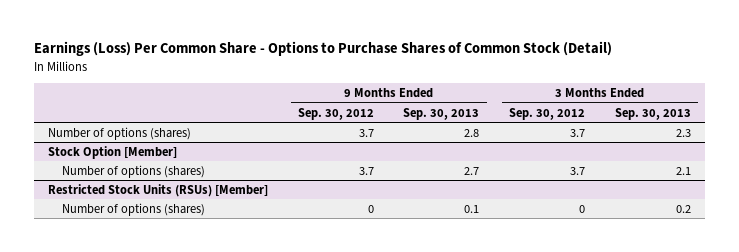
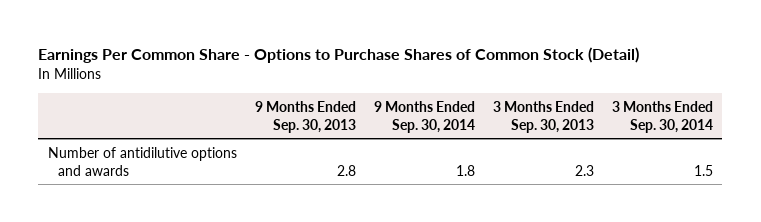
[33,41,612,57] Earnings (Loss) Per Common Share - Options to Purchase Shares of Common Stock (Detail) -> [38,47,640,64] Earnings Per Common Share - Options to Purchase Shares of Common Stock (Detail)
[297,107,374,120] Sep. 30, 2012 -> none
[508,107,585,120] Sep. 30, 2012 -> none
none -> [373,100,475,133] 9 Months Ended Sep. 30, 2014
none -> [612,100,714,133] 3 Months Ended Sep. 30, 2014
[48,145,178,159] Stock Option [Member] -> none
[62,164,206,178] Number of options (shares) -> none
[48,183,269,197] Restricted Stock Units (RSUs) [Member] -> none
[62,202,206,216] Number of options (shares) -> none
[48,126,192,140] Number of options (shares) -> [47,146,237,176] Number of antidilutive options and awards

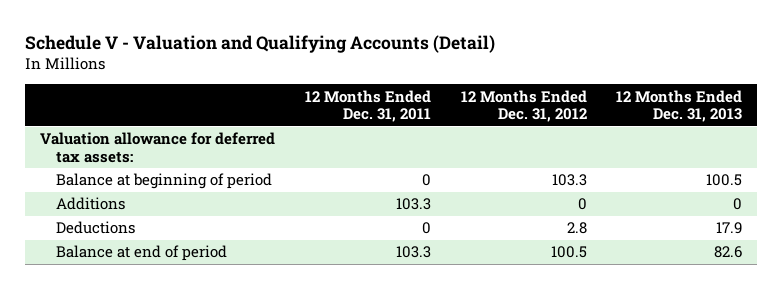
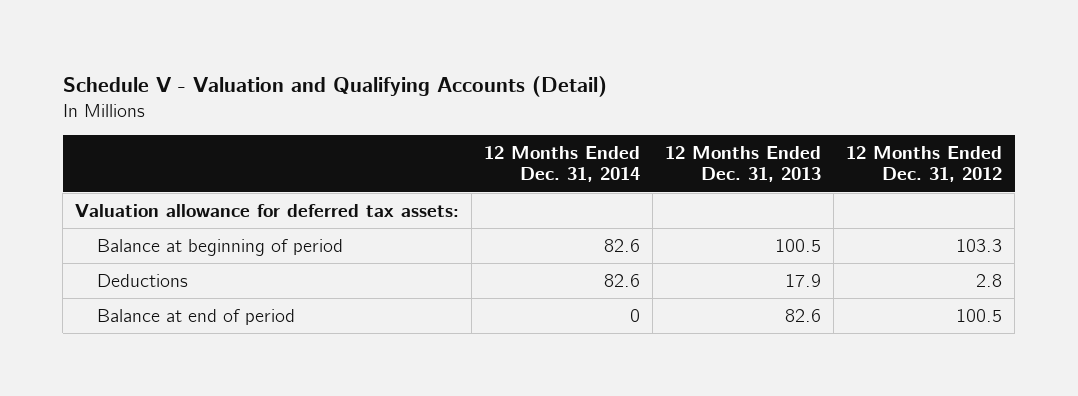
[304,89,431,123] 12 Months Ended Dec. 31, 2011 -> none
none -> [484,145,641,183] 12 Months Ended Dec. 31, 2014
[55,197,125,211] Additions -> none

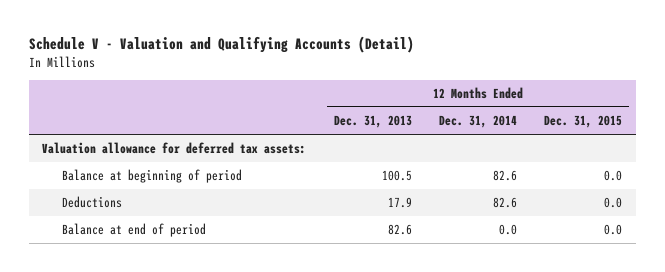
[846,145,1003,183] 12 Months Ended Dec. 31, 2012 -> none
none -> [544,115,623,129] Dec. 31, 2015
[630,308,641,322] 0 -> [498,224,517,236] 0.0

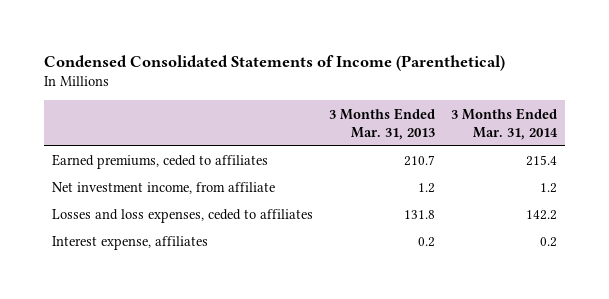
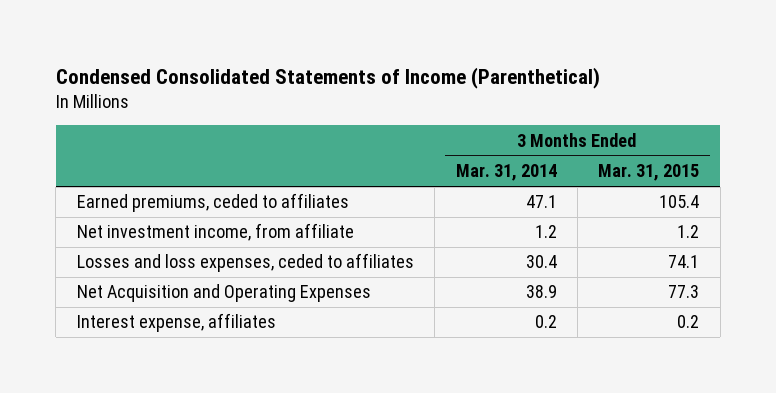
[329,107,436,140] 3 Months Ended Mar. 31, 2013 -> none
none -> [598,164,700,182] Mar. 31, 2015
[526,155,558,167] 215.4 -> [525,195,557,209] 47.1
[526,210,558,221] 142.2 -> [525,255,557,269] 30.4
none -> [76,284,371,303] Net Acquisition and Operating Expenses

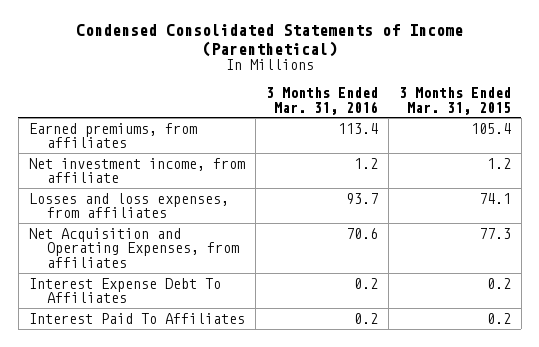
[455,164,557,182] Mar. 31, 2014 -> none
none -> [265,86,378,115] 3 Months Ended Mar. 31, 2016
[76,193,349,213] Earned premiums, ceded to affiliates -> [28,122,197,149] Earned premiums, from affiliates
[76,253,414,273] Losses and loss expenses, ceded to affiliates -> [28,192,229,219] Losses and loss expenses, from affiliates
[76,284,371,303] Net Acquisition and Operating Expenses -> [28,227,239,268] Net Acquisition and Operating Expenses, from affiliates
[76,313,276,333] Interest expense, affiliates -> [28,277,221,304] Interest Expense Debt To Affiliates
none -> [28,312,245,324] Interest Paid To Affiliates

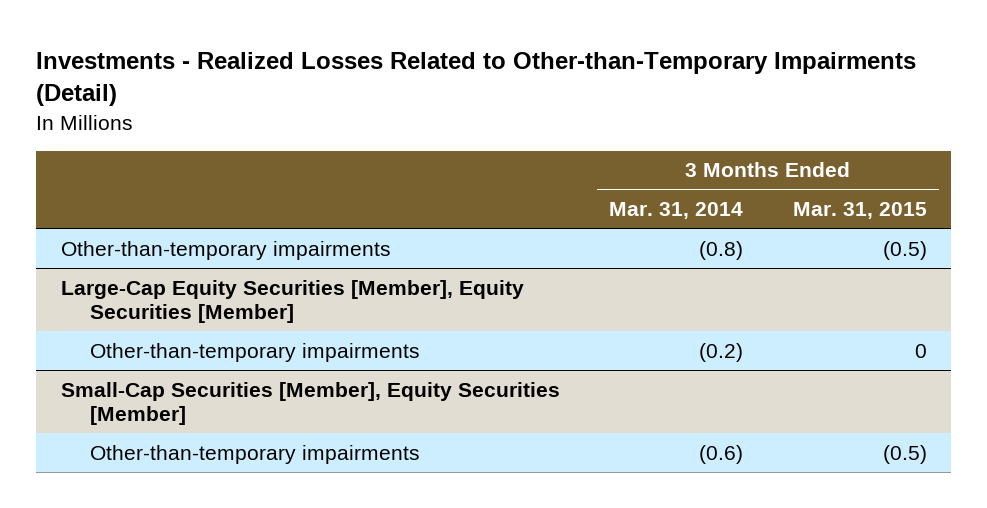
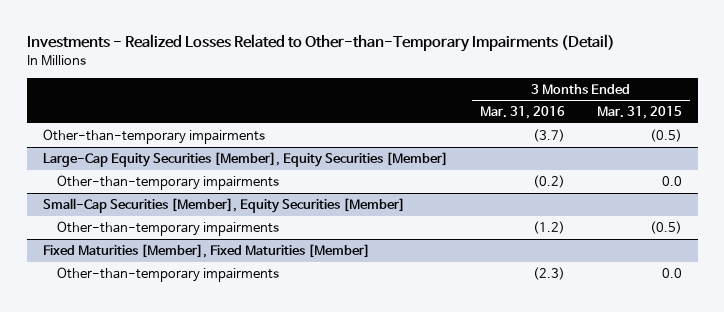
[609,201,744,219] Mar. 31, 2014 -> none
none -> [479,106,565,120] Mar. 31, 2016
[914,343,927,358] 0 -> [661,175,682,186] 0.0
none -> [42,243,370,258] Fixed Maturities [Member], Fixed Maturities [Member]
none -> [57,266,280,282] Other-than-temporary impairments

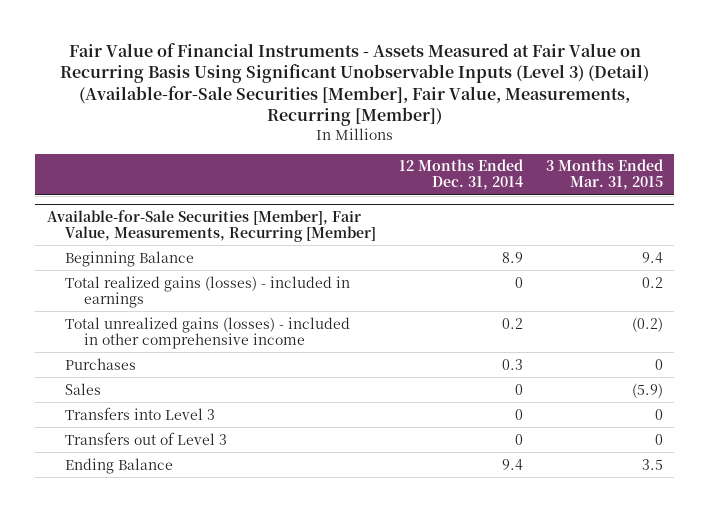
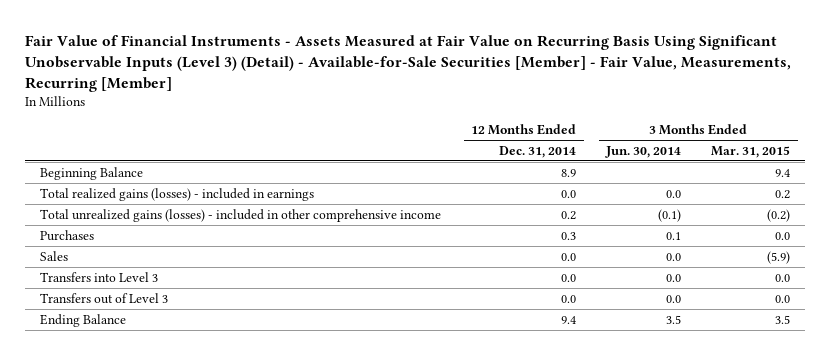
[59,42,649,127] Fair Value of Financial Instruments - Assets Measured at Fair Value on Recurring Basis Using Significant Unobservable Inputs (Level 3) (Detail) (Available-for-Sale Securities [Member], Fair Value, Measurements, Recurring [Member]) -> [24,34,791,92] Fair Value of Financial Instruments - Assets Measured at Fair Value on Recurring Basis Using Significant Unobservable Inputs (Level 3) (Detail) - Available-for-Sale Securities [Member] - Fair Value, Measurements, Recurring [Member]
none -> [605,145,682,158] Jun. 30, 2014
[46,209,377,242] Available-for-Sale Securities [Member], Fair Value, Measurements, Recurring [Member] -> none
[515,276,524,288] 0 -> [561,189,577,198] 0.0
[654,358,663,370] 0 -> [775,231,791,240] 0.0
[515,383,524,395] 0 -> [561,252,577,261] 0.0
[515,408,524,420] 0 -> [561,273,577,282] 0.0
[654,408,663,420] 0 -> [775,273,791,282] 0.0
[515,433,524,445] 0 -> [561,294,577,303] 0.0
[654,433,663,445] 0 -> [775,294,791,303] 0.0

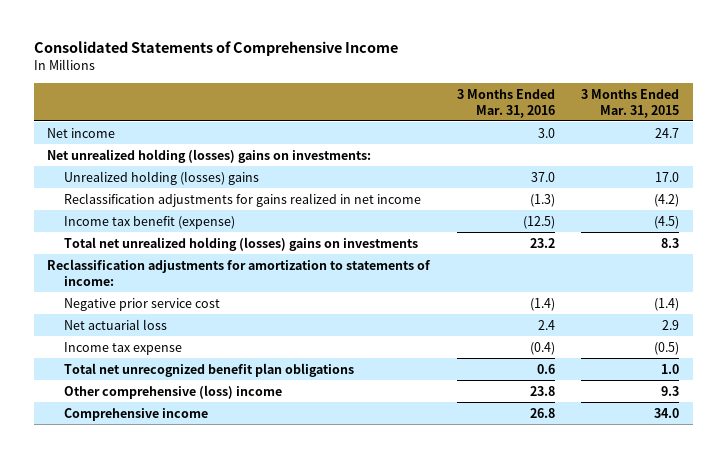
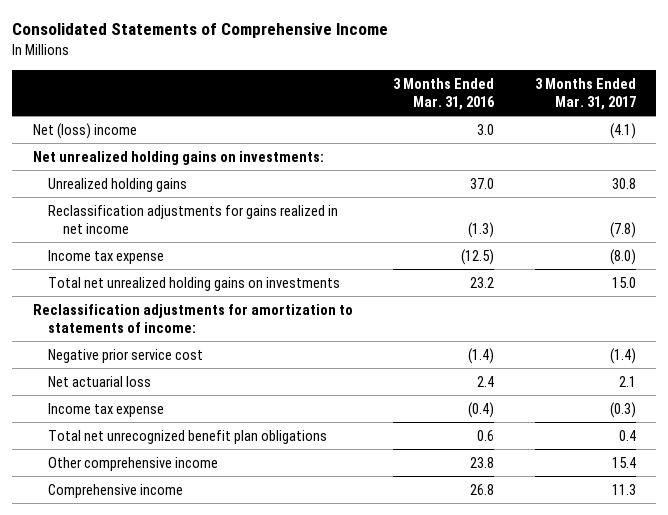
[581,88,680,118] 3 Months Ended Mar. 31, 2015 -> none
none -> [534,77,636,110] 3 Months Ended Mar. 31, 2017
[46,127,115,138] Net income -> [32,122,137,139] Net (loss) income
[46,148,371,163] Net unrealized holding (losses) gains on investments: -> [32,150,324,165] Net unrealized holding gains on investments:
[64,170,260,185] Unrealized holding (losses) gains -> [48,177,188,192] Unrealized holding gains
[64,215,236,229] Income tax benefit (expense) -> [48,249,165,264] Income tax expense
[64,236,419,251] Total net unrealized holding (losses) gains on investments -> [48,276,341,291] Total net unrealized holding gains on investments
[64,384,283,399] Other comprehensive (loss) income -> [48,456,219,471] Other comprehensive income

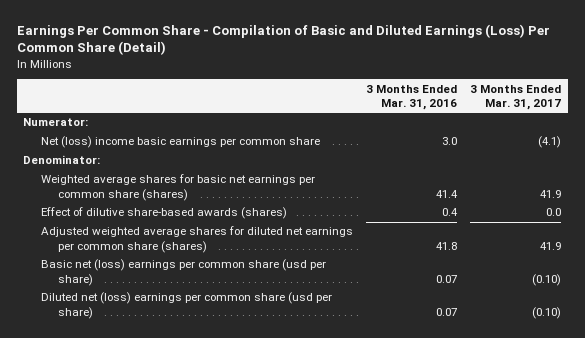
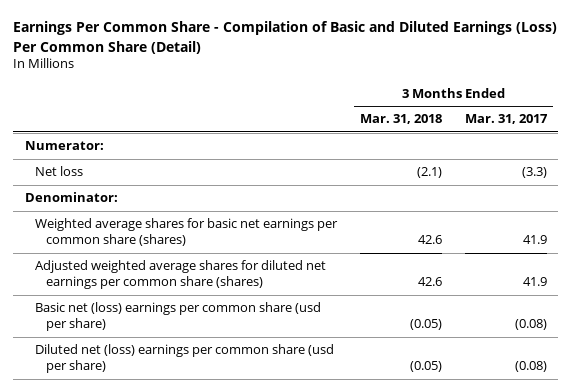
[365,84,457,111] 3 Months Ended Mar. 31, 2016 -> none
none -> [360,114,443,125] Mar. 31, 2018
[40,136,320,149] Net (loss) income basic earnings per common share -> [35,166,84,177] Net loss
[538,136,562,149] (4.1) -> [521,167,547,179] (3.3)
[40,207,287,220] Effect of dilutive share-based awards (shares) -> none
[532,273,562,286] (0.10) -> [514,319,547,331] (0.08)
[532,306,562,319] (0.10) -> [514,361,547,373] (0.08)

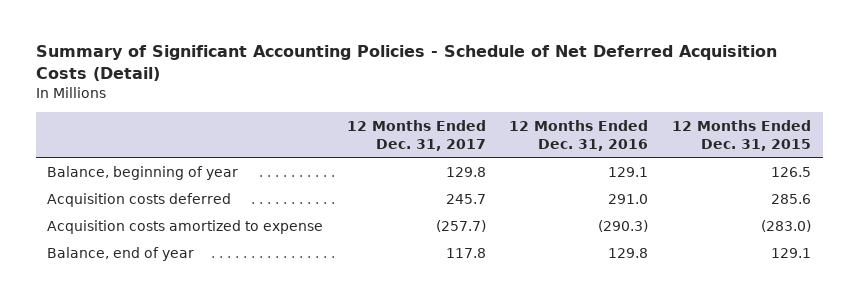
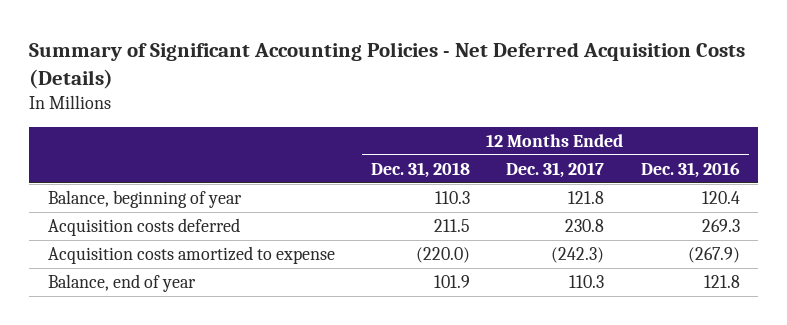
[35,45,777,82] Summary of Significant Accounting Policies - Schedule of Net Deferred Acquisition Costs (Detail) -> [29,42,746,90] Summary of Significant Accounting Policies - Net Deferred Acquisition Costs (Details)
[671,119,811,151] 12 Months Ended Dec. 31, 2015 -> none
none -> [371,161,471,178] Dec. 31, 2018
[445,166,486,177] 129.8 -> [568,190,605,204] 121.8
[608,166,649,177] 129.1 -> [701,190,740,204] 120.4
[445,193,486,204] 245.7 -> [565,218,605,232] 230.8
[608,193,649,204] 291.0 -> [701,218,740,232] 269.3
[435,219,486,232] (257.7) -> [551,246,605,263] (242.3)
[598,219,649,232] (290.3) -> [687,246,740,263] (267.9)
[445,247,486,258] 117.8 -> [569,274,605,288] 110.3
[608,247,649,258] 129.8 -> [703,274,740,288] 121.8

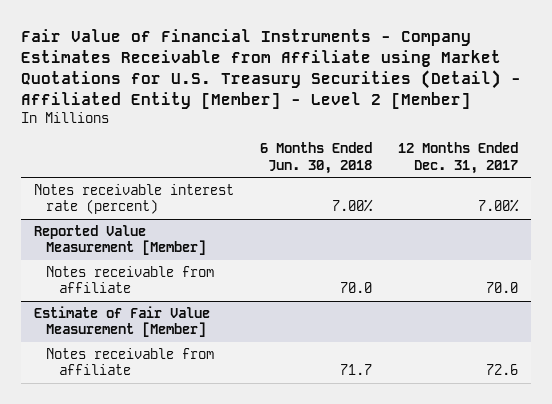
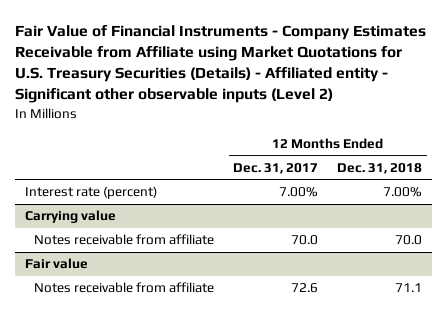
[20,28,521,109] Fair Value of Financial Instruments - Company Estimates Receivable from Affiliate using Market Quotations for U.S. Treasury Securities (Detail) - Affiliated Entity [Member] - Level 2 [Member] -> [15,25,427,104] Fair Value of Financial Instruments - Company Estimates Receivable from Affiliate using Market Quotations for U.S. Treasury Securities (Details) - Affiliated entity - Significant other observable inputs (Level 2)
[259,142,372,174] 6 Months Ended Jun. 30, 2018 -> none
none -> [337,162,423,174] Dec. 31, 2018
[33,183,234,215] Notes receivable interest rate (percent) -> [24,186,157,200] Interest rate (percent)
[33,224,207,256] Reported Value Measurement [Member] -> [24,210,116,224] Carrying value
[33,305,210,338] Estimate of Fair Value Measurement [Member] -> [24,258,88,270] Fair value

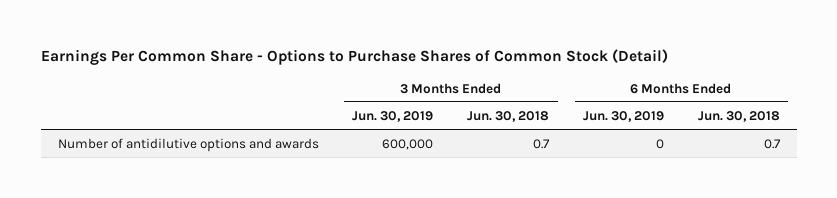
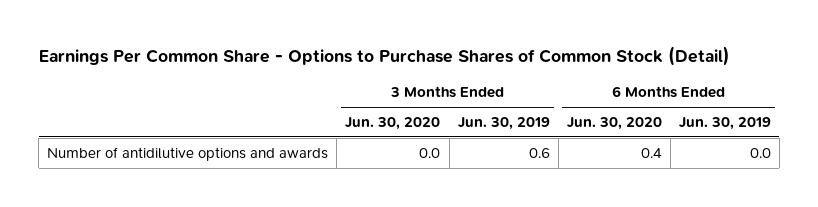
[467,110,550,122] Jun. 30, 2018 -> none
[697,110,780,122] Jun. 30, 2018 -> none
none -> [345,117,441,131] Jun. 30, 2020
none -> [566,117,662,131] Jun. 30, 2020
[382,138,434,150] 600,000 -> [528,147,550,158] 0.6
[655,138,664,149] 0 -> [749,147,771,158] 0.0

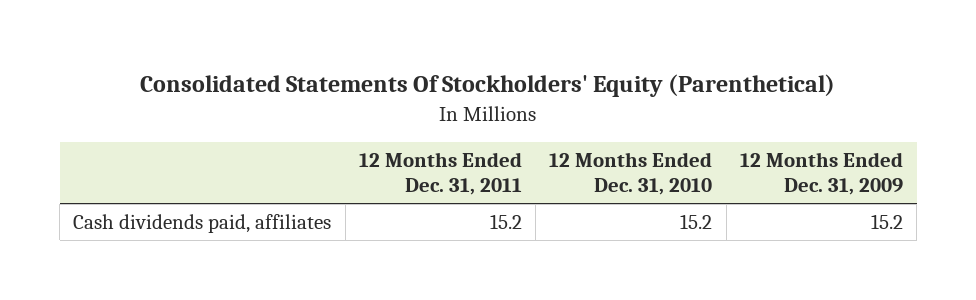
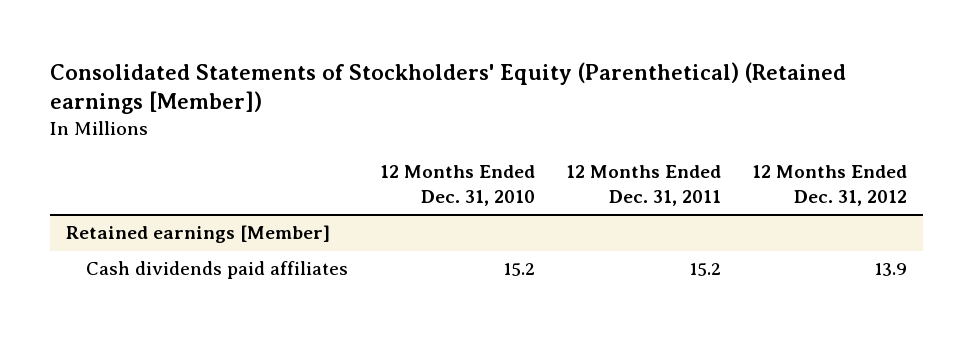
[140,74,836,98] Consolidated Statements Of Stockholders' Equity (Parenthetical) -> [50,61,847,115] Consolidated Statements of Stockholders' Equity (Parenthetical) (Retained earnings [Member])
[739,151,903,196] 12 Months Ended Dec. 31, 2009 -> none
none -> [752,165,908,206] 12 Months Ended Dec. 31, 2012
none -> [66,225,331,244] Retained earnings [Member]
[73,214,332,234] Cash dividends paid, affiliates -> [86,261,349,280] Cash dividends paid affiliates

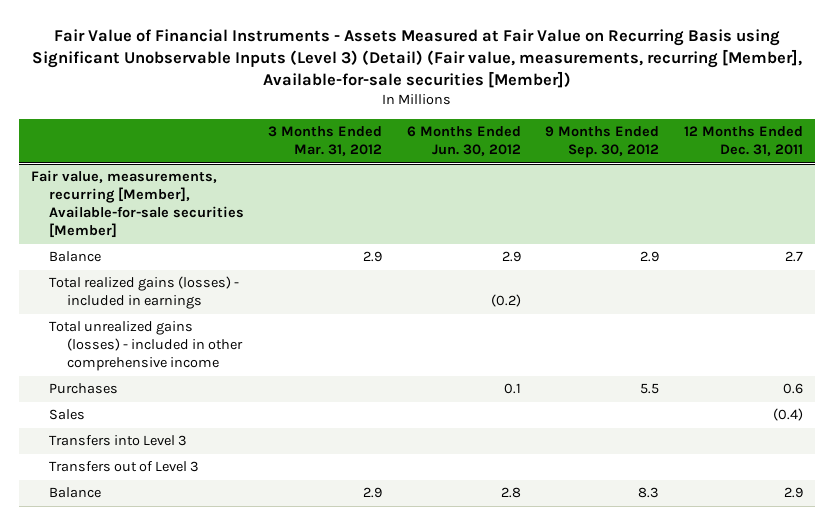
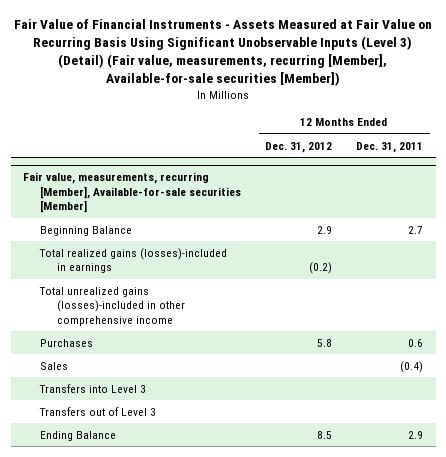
[31,28,802,89] Fair Value of Financial Instruments - Assets Measured at Fair Value on Recurring Basis using Significant Unobservable Inputs (Level 3) (Detail) (Fair value, measurements, recurring [Member], Available-for-sale securities [Member]) -> [14,18,433,87] Fair Value of Financial Instruments - Assets Measured at Fair Value on Recurring Basis Using Significant Unobservable Inputs (Level 3) (Detail) (Fair value, measurements, recurring [Member], Available-for-sale securities [Member])
[268,126,383,157] 3 Months Ended Mar. 31, 2012 -> none
[406,126,521,157] 6 Months Ended Jun. 30, 2012 -> none
[545,126,660,159] 9 Months Ended Sep. 30, 2012 -> none
none -> [265,141,333,153] Dec. 31, 2012
[49,251,102,263] Balance -> [39,225,132,236] Beginning Balance
[49,276,240,310] Total realized gains (losses) - included in earnings -> [38,247,227,274] Total realized gains (losses)-included in earnings
[49,321,244,372] Total unrealized gains (losses) - included in other comprehensive income -> [38,286,185,326] Total unrealized gains (losses)-included in other comprehensive income
[49,487,102,499] Balance -> [39,430,116,441] Ending Balance

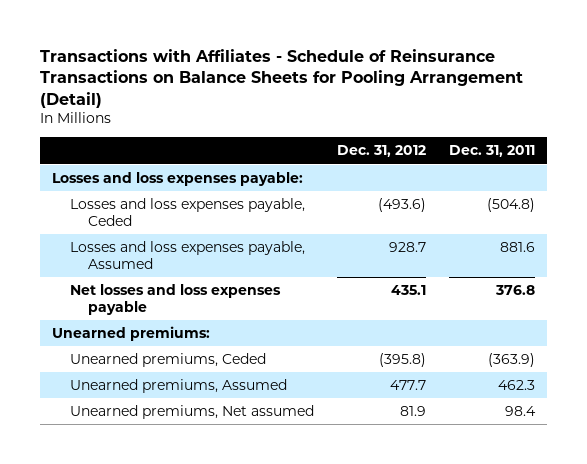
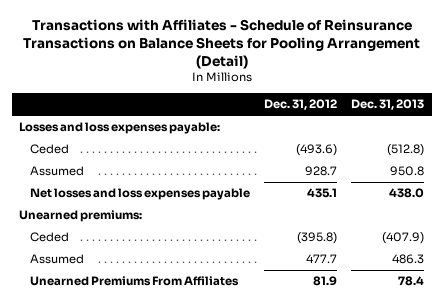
[449,145,536,158] Dec. 31, 2011 -> none
none -> [351,99,425,111] Dec. 31, 2013
[69,197,305,226] Losses and loss expenses payable, Ceded -> [29,144,69,155] Ceded
[69,240,305,269] Losses and loss expenses payable, Assumed -> [29,166,84,177] Assumed
[69,352,266,367] Unearned premiums, Ceded -> [29,232,69,243] Ceded
[69,378,287,393] Unearned premiums, Assumed -> [29,254,84,265] Assumed
[69,404,314,419] Unearned premiums, Net assumed -> [29,276,239,287] Unearned Premiums From Affiliates

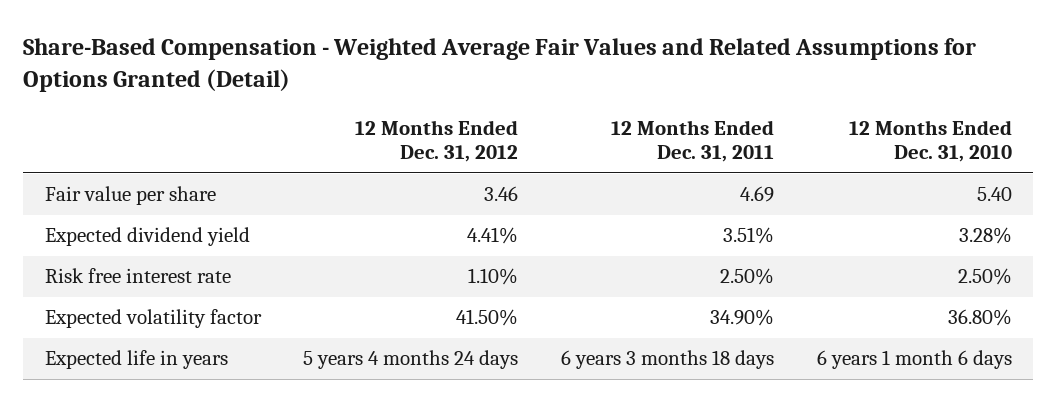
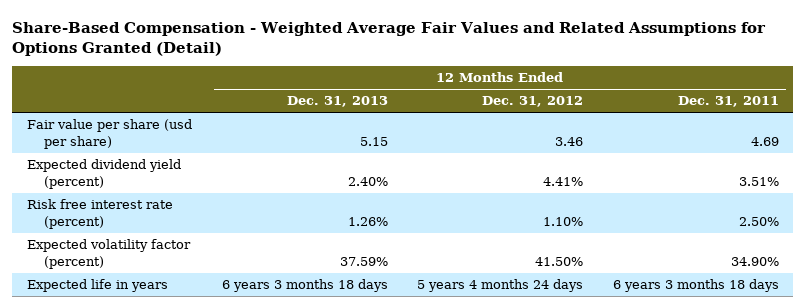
[848,120,1012,163] 12 Months Ended Dec. 31, 2010 -> none
none -> [286,96,388,108] Dec. 31, 2013
[44,186,216,206] Fair value per share -> [27,119,193,149] Fair value per share (usd per share)
[44,227,250,247] Expected dividend yield -> [27,159,182,189] Expected dividend yield (percent)
[44,268,231,284] Risk free interest rate -> [27,199,174,229] Risk free interest rate (percent)
[44,309,262,329] Expected volatility factor -> [27,239,192,269] Expected volatility factor (percent)

